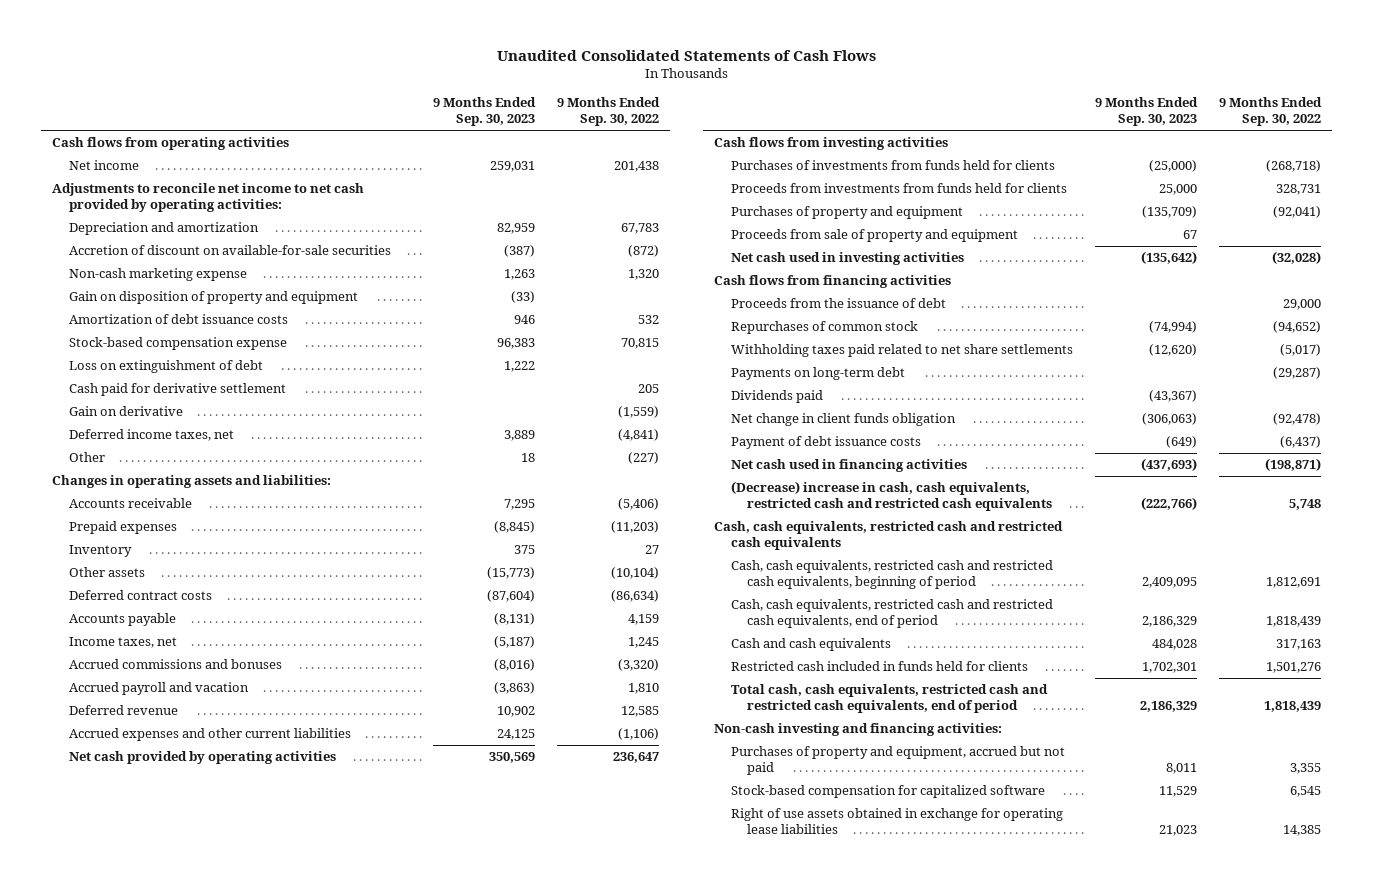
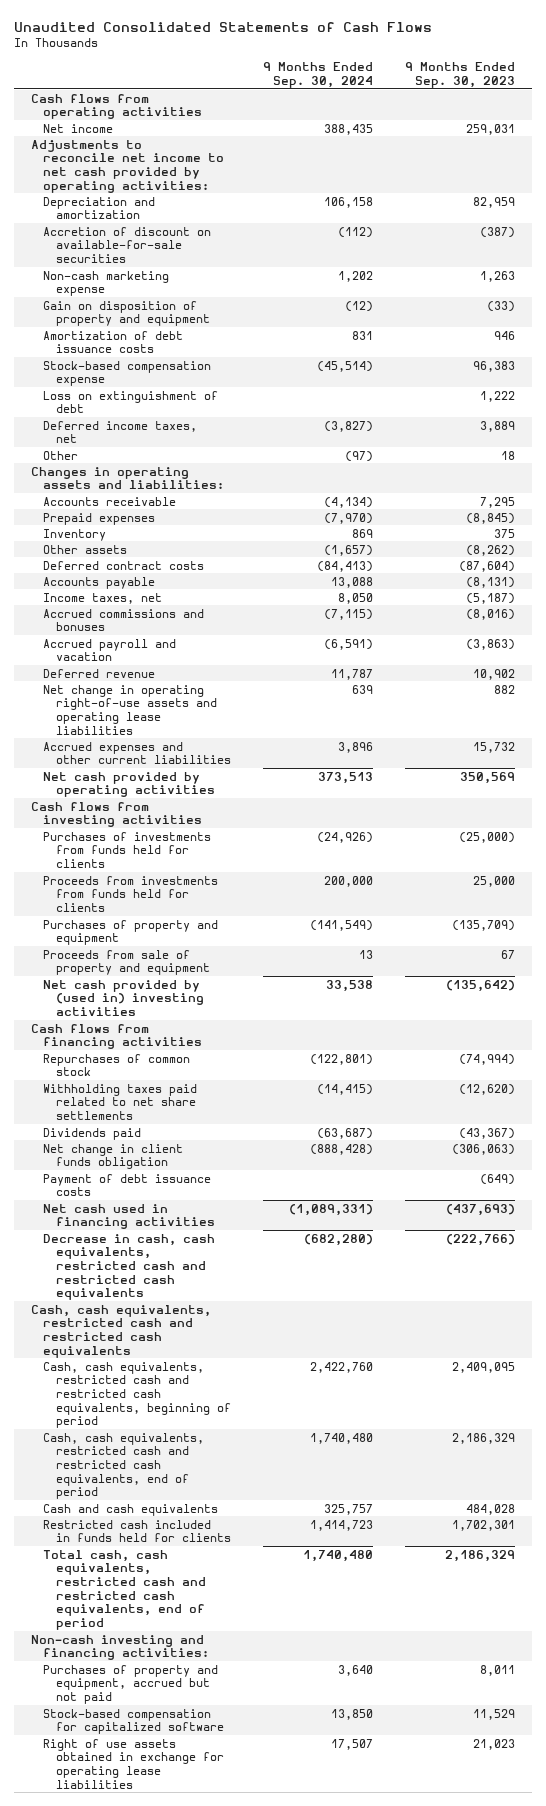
[557,97,661,127] 9 Months Ended Sep. 30, 2022 -> none
none -> [263,62,374,88] 9 Months Ended Sep. 30, 2024
[68,383,286,397] Cash paid for derivative settlement -> none
[68,406,183,417] Gain on derivative -> none
[486,567,535,580] (15,773) -> [466,544,516,556] (8,262)
none -> [43,684,217,735] Net change in operating right-of-use assets and operating lease liabilities
[496,729,535,741] 24,125 -> [473,741,516,753] 15,732
[730,252,964,266] Net cash used in investing activities -> [43,979,204,1016] Net cash provided by (used in) investing activities
[730,298,946,309] Proceeds from the issuance of debt -> none
[730,367,905,381] Payments on long-term debt -> none
[730,481,1053,512] (Decrease) increase in cash, cash equivalents, restricted cash and restricted cash equivalents -> [43,1233,216,1301] Decrease in cash, cash equivalents, restricted cash and restricted cash equivalents

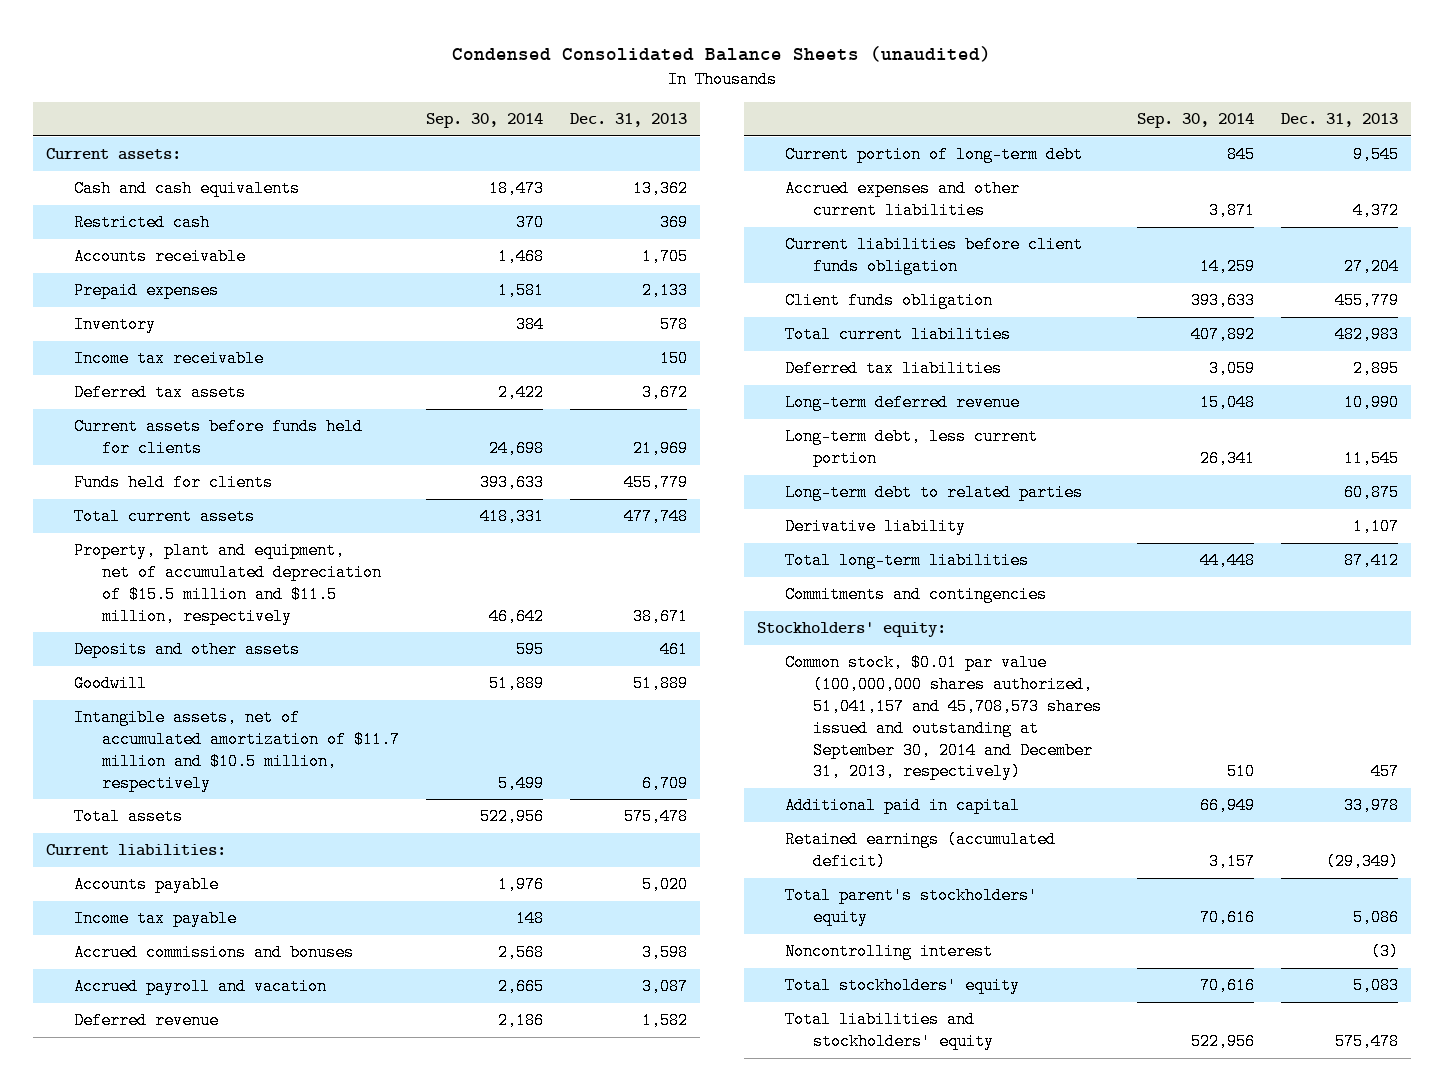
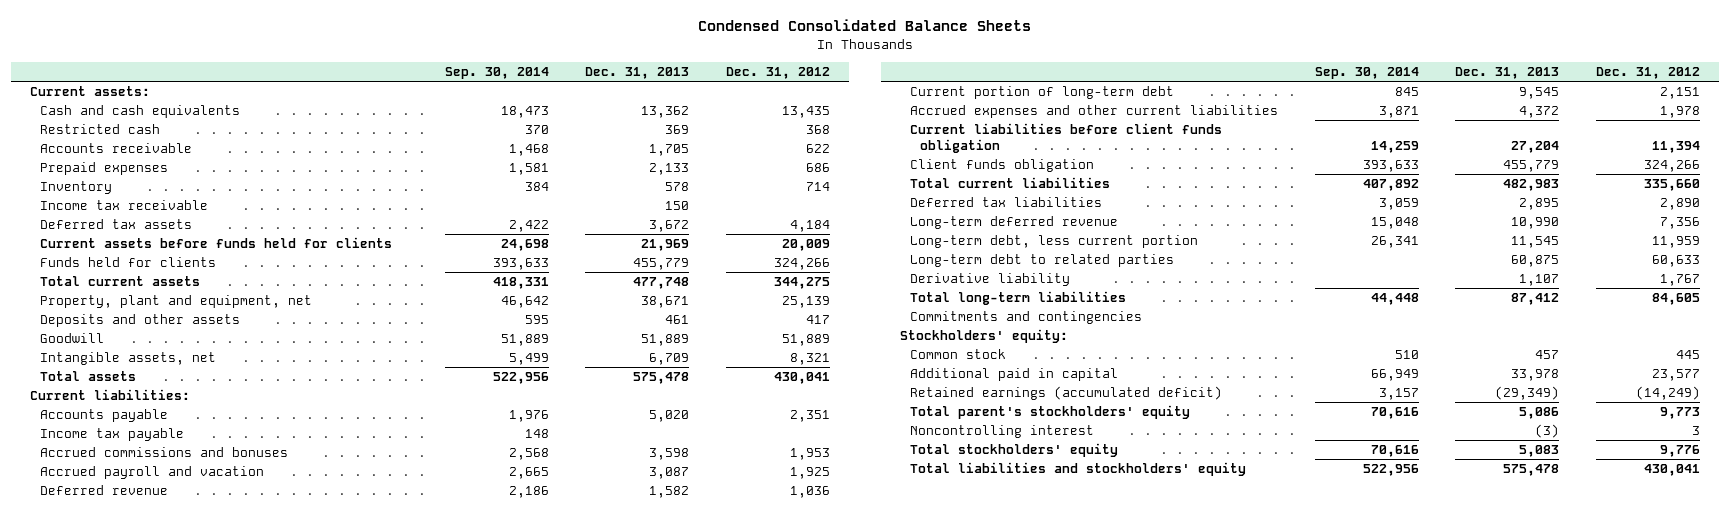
[452,46,992,63] Condensed Consolidated Balance Sheets (unaudited) -> [698,19,1032,32] Condensed Consolidated Balance Sheets
none -> [726,67,831,80] Dec. 31, 2012
[74,542,383,625] Property, plant and equipment, net of accumulated depreciation of $15.5 million and $11.5 million, respectively -> [39,295,312,309] Property, plant and equipment, net
[74,709,401,792] Intangible assets, net of accumulated amortization of $11.7 million and $10.5 million, respectively -> [39,352,216,366] Intangible assets, net
[785,654,1103,781] Common stock, $0.01 par value (100,000,000 shares authorized, 51,041,157 and 45,708,573 shares issued and outstanding at September 30, 2014 and December 31, 2013, respectively) -> [909,349,1006,360] Common stock

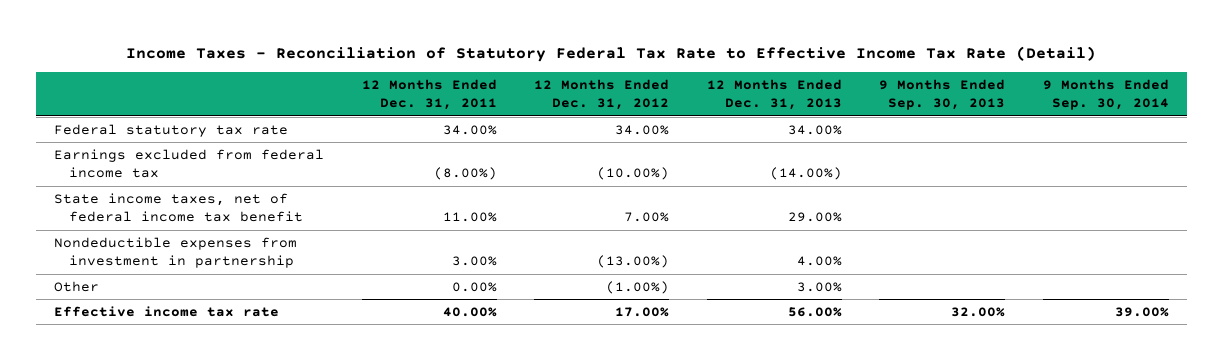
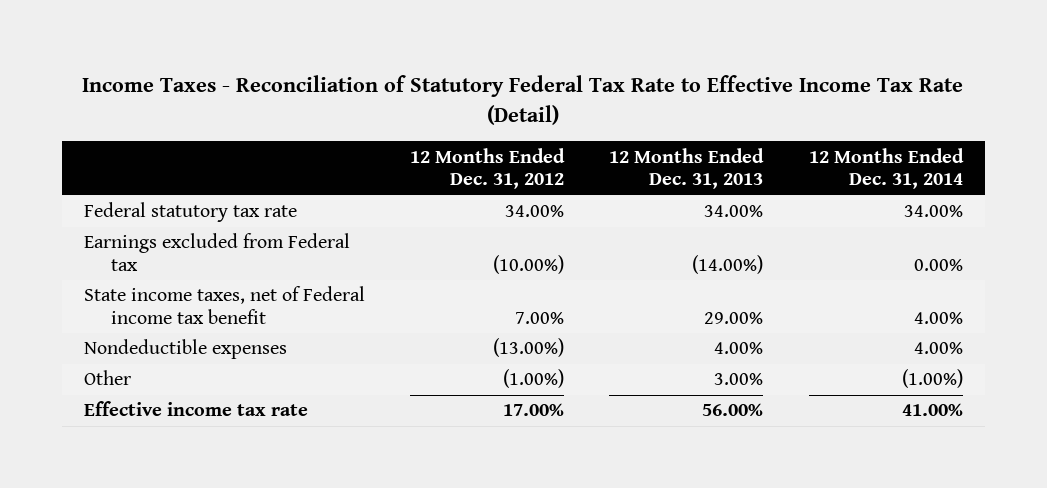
[361,78,497,111] 12 Months Ended Dec. 31, 2011 -> none
[879,78,1006,111] 9 Months Ended Sep. 30, 2013 -> none
[1042,78,1169,111] 9 Months Ended Sep. 30, 2014 -> none
none -> [808,147,964,190] 12 Months Ended Dec. 31, 2014
[54,148,325,179] Earnings excluded from federal income tax -> [84,233,351,271] Earnings excluded from Federal tax
[54,192,303,223] State income taxes, net of federal income tax benefit -> [84,286,366,324] State income taxes, net of Federal income tax benefit
[54,236,298,269] Nondeductible expenses from investment in partnership -> [84,339,288,360] Nondeductible expenses

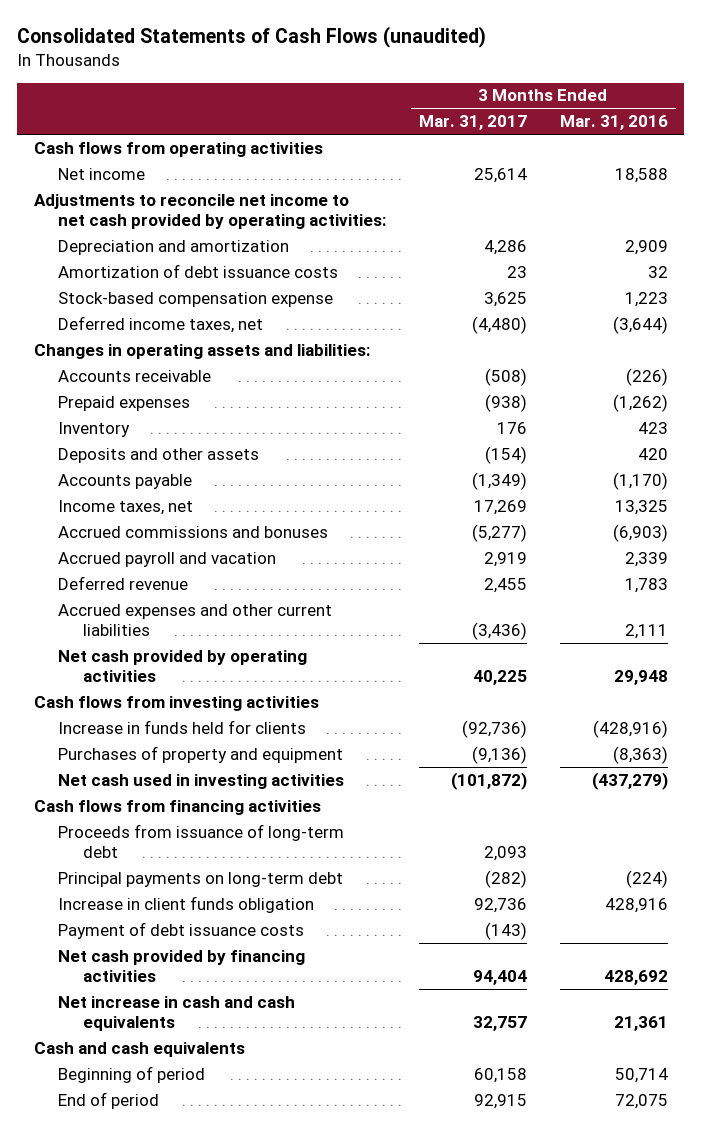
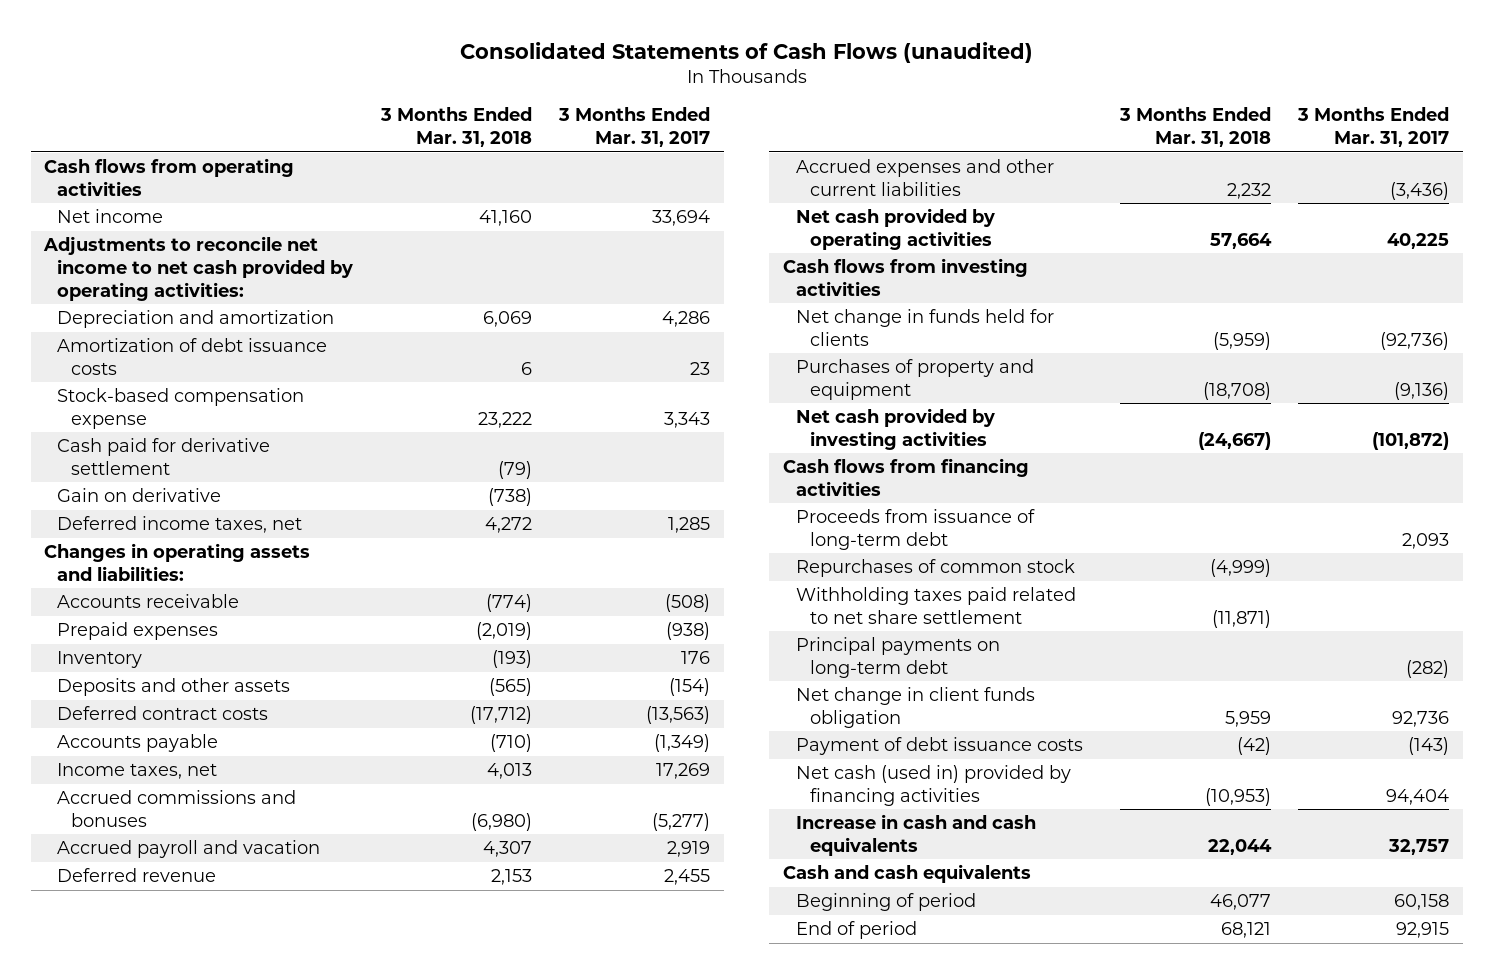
[559,115,668,131] Mar. 31, 2016 -> none
none -> [379,107,532,148] 3 Months Ended Mar. 31, 2018
[473,167,527,183] 25,614 -> [652,210,711,227] 33,694
[483,291,527,307] 3,625 -> [664,411,711,428] 3,343
none -> [57,438,271,475] Cash paid for derivative settlement
none -> [57,488,222,503] Gain on derivative
[471,315,527,334] (4,480) -> [668,517,711,534] 1,285
none -> [57,706,269,721] Deferred contract costs
[58,719,307,734] Increase in funds held for clients -> [796,309,1055,346] Net change in funds held for clients
[58,773,345,789] Net cash used in investing activities -> [796,408,996,450] Net cash provided by investing activities
none -> [796,559,1076,578] Repurchases of common stock
none -> [796,587,1077,624] Withholding taxes paid related to net share settlement
[58,895,315,913] Increase in client funds obligation -> [796,687,1036,728] Net change in client funds obligation
[58,949,306,982] Net cash provided by financing activities -> [796,765,1072,806] Net cash (used in) provided by financing activities
[58,995,296,1031] Net increase in cash and cash equivalents -> [796,814,1037,856] Increase in cash and cash equivalents

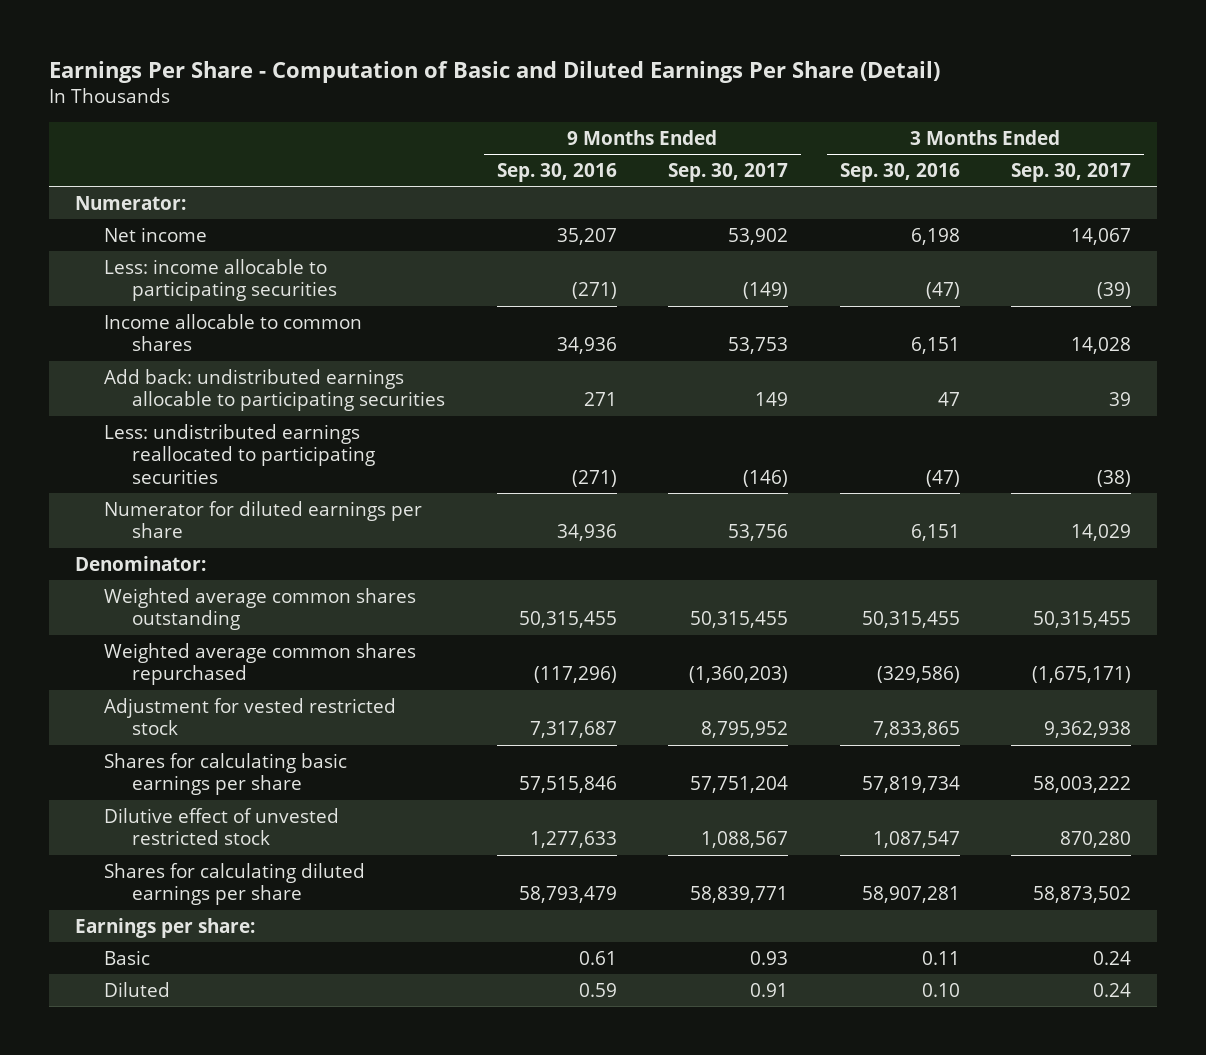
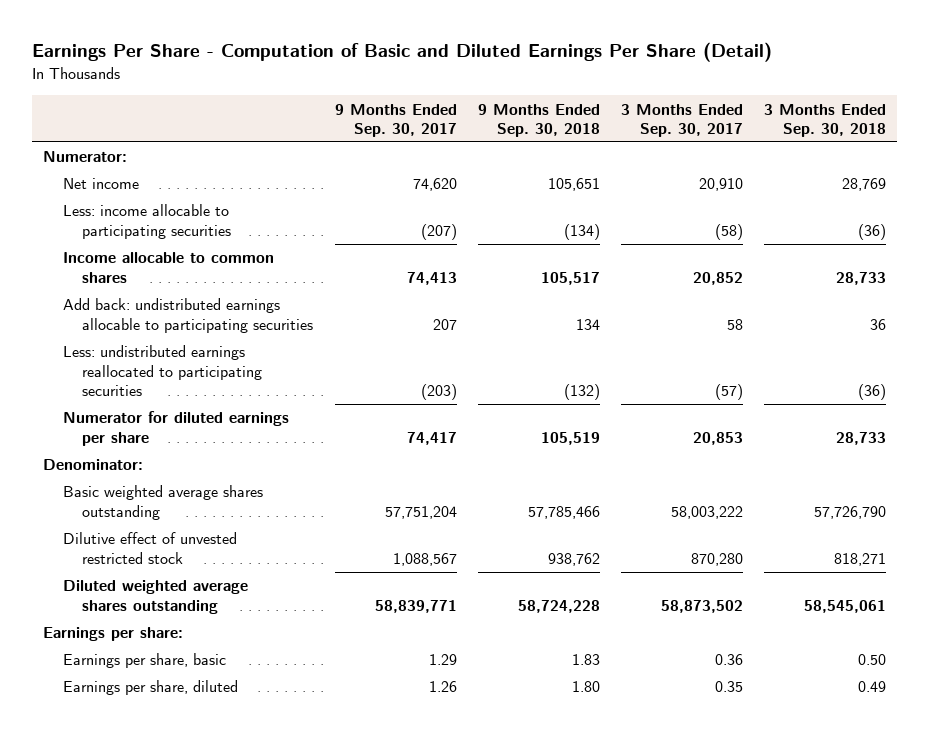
[496,162,617,182] Sep. 30, 2016 -> none
[839,162,960,182] Sep. 30, 2016 -> none
none -> [477,103,600,137] 9 Months Ended Sep. 30, 2018
none -> [764,103,887,137] 3 Months Ended Sep. 30, 2018
[728,227,789,245] 53,902 -> [412,178,457,192] 74,620
[1071,227,1132,245] 14,067 -> [699,178,744,192] 20,910
[743,282,789,300] (149) -> [420,223,457,240] (207)
[1097,282,1132,300] (39) -> [715,223,744,240] (58)
[728,337,789,355] 53,753 -> [406,271,457,285] 74,413
[1071,337,1132,355] 14,028 -> [693,271,744,285] 20,852
[755,392,789,407] 149 -> [432,318,457,330] 207
[1109,392,1132,407] 39 -> [727,318,744,330] 58
[743,469,789,487] (146) -> [420,384,457,401] (203)
[1097,469,1132,487] (38) -> [715,384,744,401] (57)
[728,524,789,542] 53,756 -> [406,431,457,445] 74,417
[1071,524,1132,542] 14,029 -> [693,431,744,445] 20,853
[103,587,416,631] Weighted average common shares outstanding -> none
[103,642,416,686] Weighted average common shares repurchased -> none
[103,697,396,736] Adjustment for vested restricted stock -> none
[103,752,347,796] Shares for calculating basic earnings per share -> [62,485,263,520] Basic weighted average shares outstanding
[103,862,365,906] Shares for calculating diluted earnings per share -> [62,580,248,614] Diluted weighted average shares outstanding
[103,949,150,965] Basic -> [62,653,226,669] Earnings per share, basic
[750,950,789,965] 0.93 -> [428,654,457,666] 1.29
[1093,950,1132,965] 0.24 -> [715,654,744,666] 0.36
[103,981,170,997] Diluted -> [62,680,238,696] Earnings per share, diluted
[750,982,789,997] 0.91 -> [428,681,457,693] 1.26
[1093,982,1132,997] 0.24 -> [715,681,744,693] 0.35

